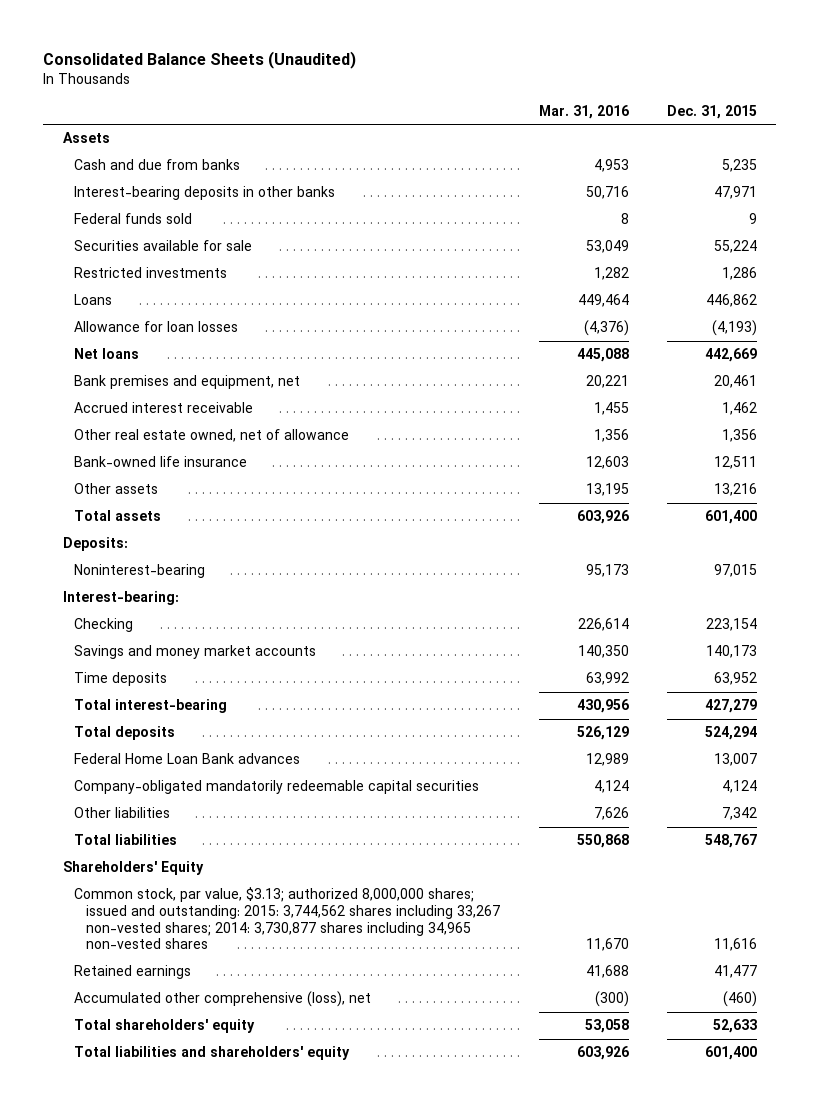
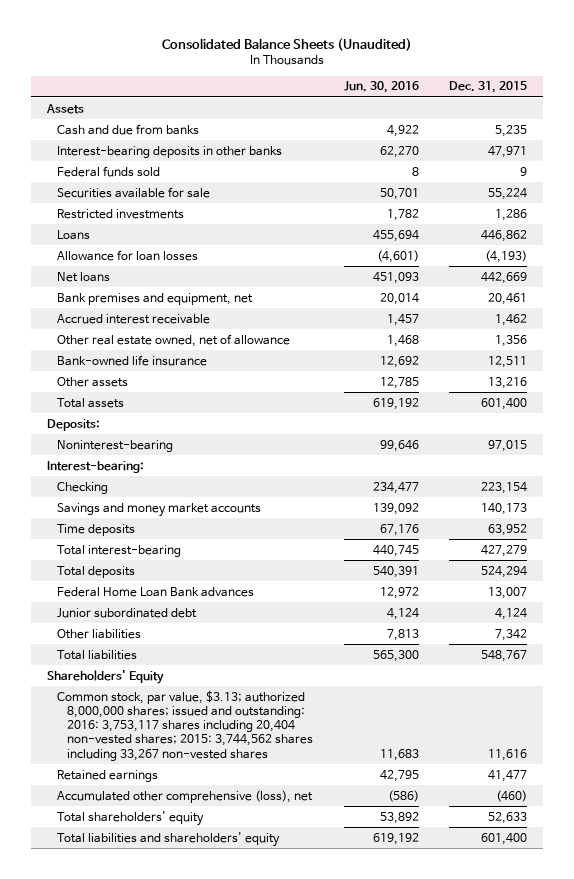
[538,104,629,119] Mar. 31, 2016 -> none
none -> [343,81,419,94] Jun. 30, 2016
[74,780,480,795] Company-obligated mandatorily redeemable capital securities -> [56,607,197,618] Junior subordinated debt
[74,887,501,950] Common stock, par value, $3.13; authorized 8,000,000 shares; issued and outstanding: 2015: 3,744,562 shares including 33,267 non-vested shares; 2014: 3,730,877 shares including 34,965 non-vested shares -> [56,690,314,761] Common stock, par value, $3.13; authorized 8,000,000 shares; issued and outstanding: 2016: 3,753,117 shares including 20,404 non-vested shares; 2015: 3,744,562 shares including 33,267 non-vested shares

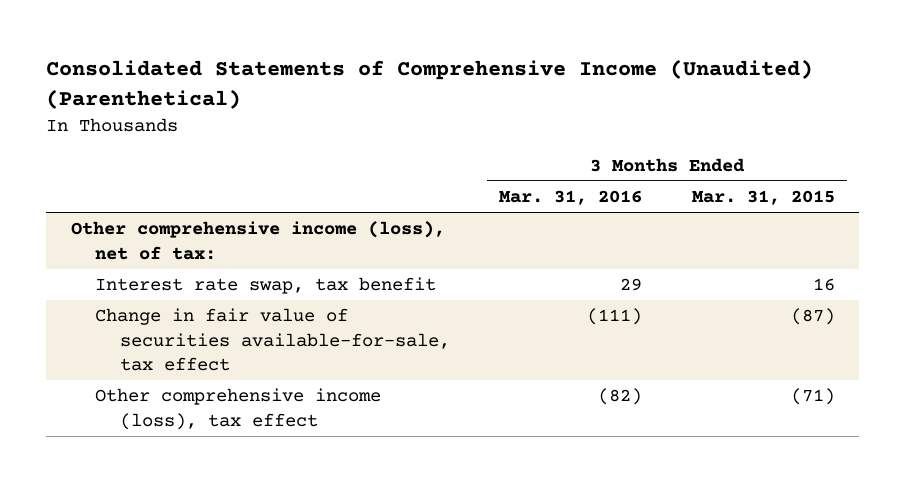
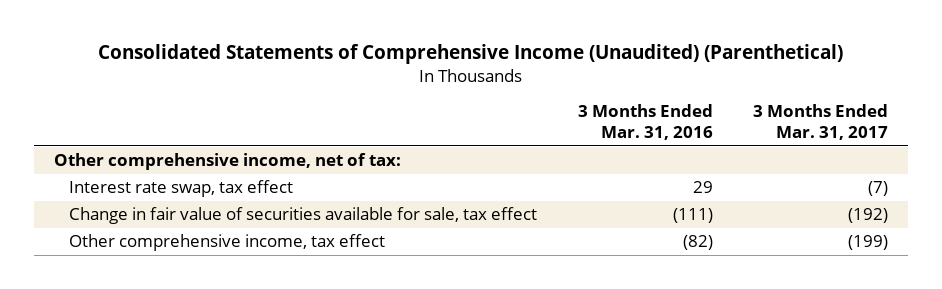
[691,190,835,206] Mar. 31, 2015 -> none
none -> [752,104,888,141] 3 Months Ended Mar. 31, 2017
[70,221,445,260] Other comprehensive income (loss), net of tax: -> [53,153,401,171] Other comprehensive income, net of tax:
[95,277,437,295] Interest rate swap, tax benefit -> [69,180,294,198] Interest rate swap, tax effect
[95,308,451,372] Change in fair value of securities available-for-sale, tax effect -> [69,207,538,225] Change in fair value of securities available for sale, tax effect
[95,388,382,430] Other comprehensive income (loss), tax effect -> [69,234,386,252] Other comprehensive income, tax effect

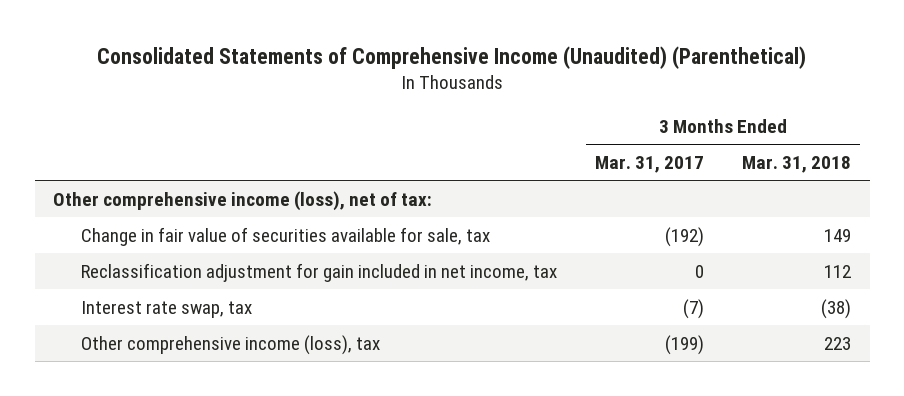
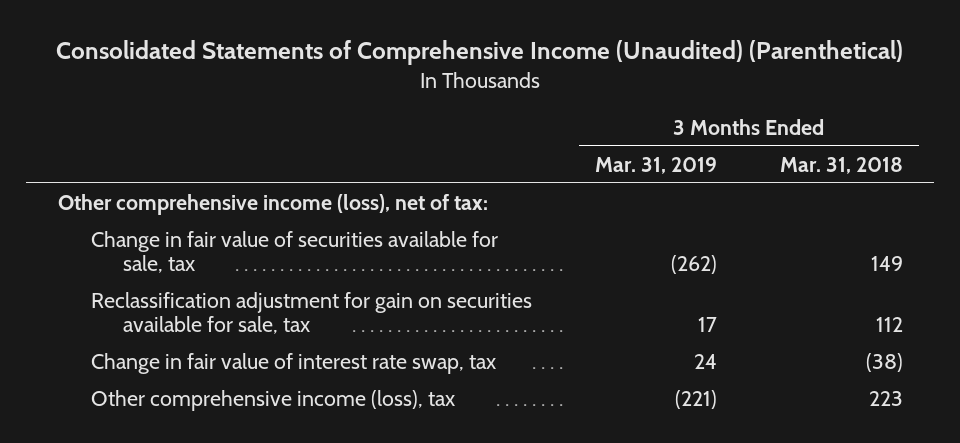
[595,155,705,173] Mar. 31, 2017 -> none
none -> [594,156,717,174] Mar. 31, 2019
[81,300,253,318] Interest rate swap, tax -> none
[81,262,558,282] Reclassification adjustment for gain included in net income, tax -> [90,291,532,335] Reclassification adjustment for gain on securities available for sale, tax
none -> [90,352,496,374] Change in fair value of interest rate swap, tax

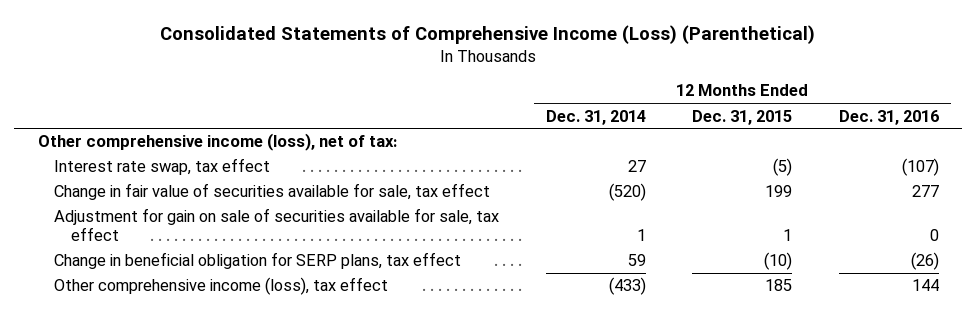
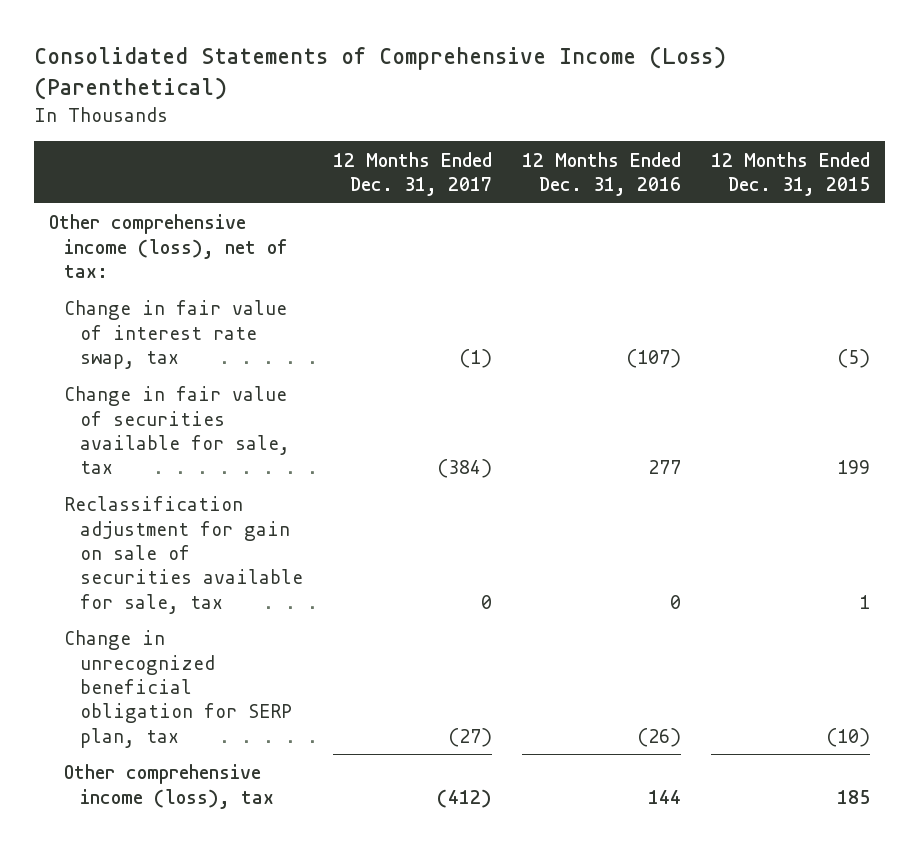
[545,109,646,125] Dec. 31, 2014 -> none
none -> [332,151,492,196] 12 Months Ended Dec. 31, 2017
[54,158,271,176] Interest rate swap, tax effect -> [64,300,288,369] Change in fair value of interest rate swap, tax
[54,183,491,201] Change in fair value of securities available for sale, tax effect -> [64,386,290,475] Change in fair value of securities available for sale, tax
[54,208,500,242] Adjustment for gain on sale of securities available for sale, tax effect -> [64,496,303,614] Reclassification adjustment for gain on sale of securities available for sale, tax
[54,252,462,270] Change in beneficial obligation for SERP plans, tax effect -> [64,630,292,748] Change in unrecognized beneficial obligation for SERP plan, tax
[54,277,389,296] Other comprehensive income (loss), tax effect -> [64,764,274,809] Other comprehensive income (loss), tax

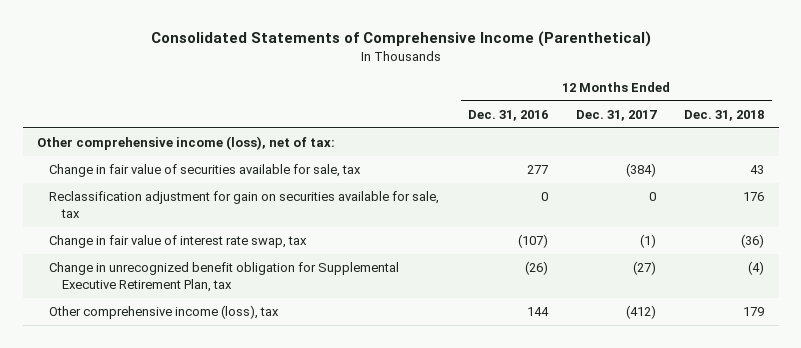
[33,46,726,100] Consolidated Statements of Comprehensive Income (Loss) (Parenthetical) -> [150,31,651,48] Consolidated Statements of Comprehensive Income (Parenthetical)
[711,151,871,196] 12 Months Ended Dec. 31, 2015 -> none
none -> [684,109,765,121] Dec. 31, 2018
[64,496,303,614] Reclassification adjustment for gain on sale of securities available for sale, tax -> [49,191,440,218] Reclassification adjustment for gain on securities available for sale, tax
[64,300,288,369] Change in fair value of interest rate swap, tax -> [49,235,308,249] Change in fair value of interest rate swap, tax
[64,630,292,748] Change in unrecognized beneficial obligation for SERP plan, tax -> [49,262,400,292] Change in unrecognized benefit obligation for Supplemental Executive Retirement Plan, tax

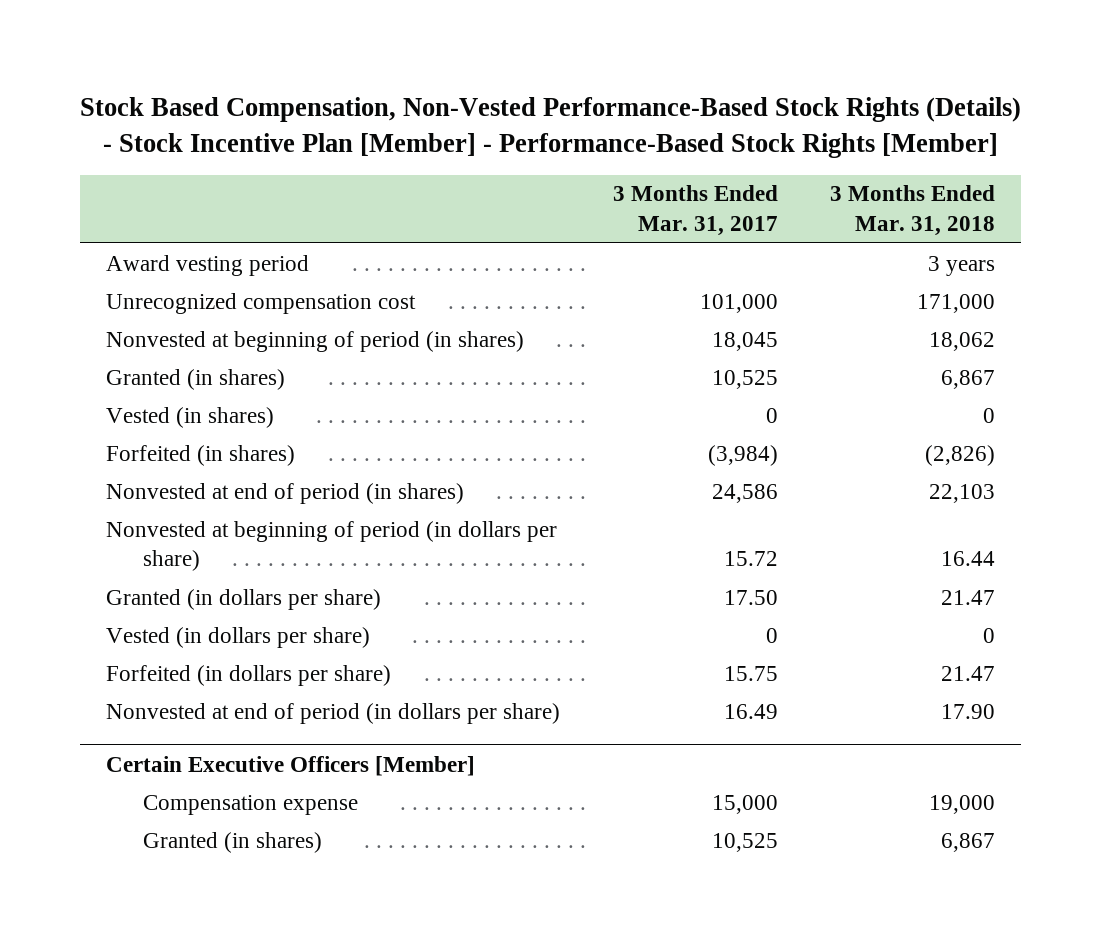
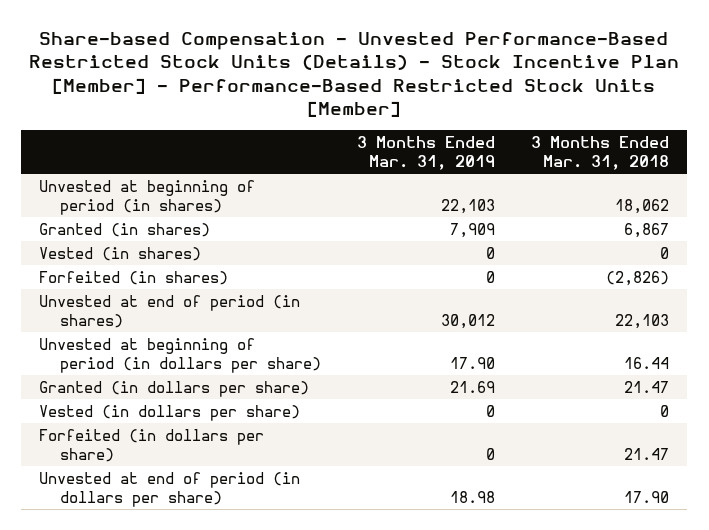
[79,96,1021,158] Stock Based Compensation, Non-Vested Performance-Based Stock Rights (Details) - Stock Incentive Plan [Member] - Performance-Based Stock Rights [Member] -> [29,31,680,118] Share-based Compensation - Unvested Performance-Based Restricted Stock Units (Details) - Stock Incentive Plan [Member] - Performance-Based Restricted Stock Units [Member]
[612,185,778,237] 3 Months Ended Mar. 31, 2017 -> none
none -> [357,136,496,170] 3 Months Ended Mar. 31, 2019
[106,254,310,276] Award vesting period -> none
[106,292,417,314] Unrecognized compensation cost -> none
[106,330,525,352] Nonvested at beginning of period (in shares) -> [39,179,256,215] Unvested at beginning of period (in shares)
[106,482,465,504] Nonvested at end of period (in shares) -> [39,294,301,328] Unvested at end of period (in shares)
[106,520,558,572] Nonvested at beginning of period (in dollars per share) -> [39,337,322,373] Unvested at beginning of period (in dollars per share)
[106,755,476,776] Certain Executive Officers [Member] -> none
[143,794,359,815] Compensation expense -> none
[143,831,323,853] Granted (in shares) -> none
[106,702,561,724] Nonvested at end of period (in dollars per share) -> [39,471,301,507] Unvested at end of period (in dollars per share)

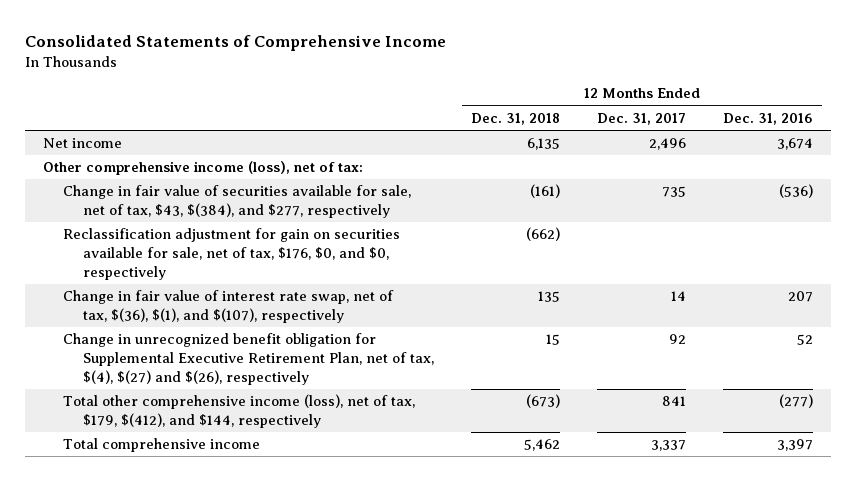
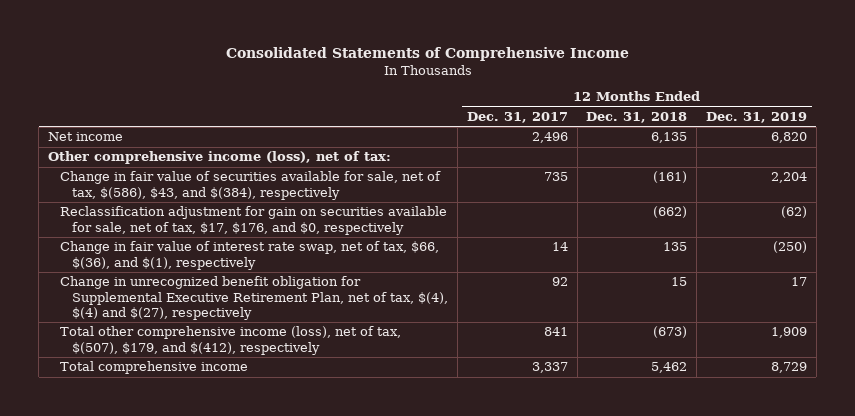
[722,112,813,125] Dec. 31, 2016 -> none
none -> [706,112,808,124] Dec. 31, 2019
[63,185,412,218] Change in fair value of securities available for sale, net of tax, $43, $(384), and $277, respectively -> [59,171,441,200] Change in fair value of securities available for sale, net of tax, $(586), $43, and $(384), respectively
[63,228,401,280] Reclassification adjustment for gain on securities available for sale, net of tax, $176, $0, and $0, respectively -> [59,206,447,235] Reclassification adjustment for gain on securities available for sale, net of tax, $17, $176, and $0, respectively
[63,290,395,323] Change in fair value of interest rate swap, net of tax, $(36), $(1), and $(107), respectively -> [59,241,439,270] Change in fair value of interest rate swap, net of tax, $66, $(36), and $(1), respectively
[63,333,435,385] Change in unrecognized benefit obligation for Supplemental Executive Retirement Plan, net of tax, $(4), $(27) and $(26), respectively -> [59,276,448,320] Change in unrecognized benefit obligation for Supplemental Executive Retirement Plan, net of tax, $(4), $(4) and $(27), respectively
[63,394,416,428] Total other comprehensive income (loss), net of tax, $179, $(412), and $144, respectively -> [59,326,401,355] Total other comprehensive income (loss), net of tax, $(507), $179, and $(412), respectively

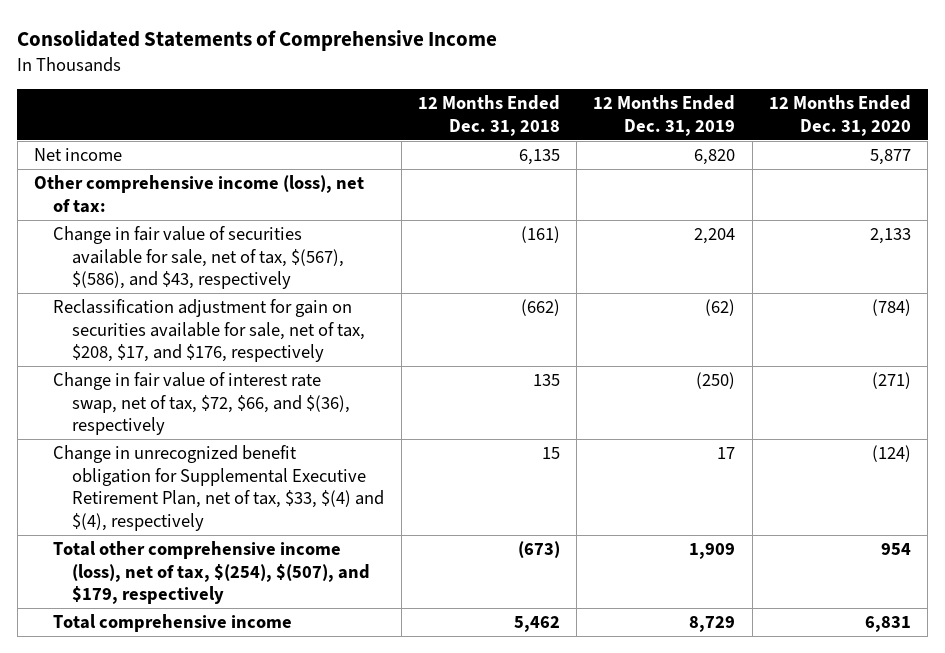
[466,112,568,124] Dec. 31, 2017 -> none
none -> [768,95,911,136] 12 Months Ended Dec. 31, 2020
[59,171,441,200] Change in fair value of securities available for sale, net of tax, $(586), $43, and $(384), respectively -> [53,226,345,290] Change in fair value of securities available for sale, net of tax, $(567), $(586), and $43, respectively
[59,206,447,235] Reclassification adjustment for gain on securities available for sale, net of tax, $17, $176, and $0, respectively -> [53,299,366,363] Reclassification adjustment for gain on securities available for sale, net of tax, $208, $17, and $176, respectively
[59,241,439,270] Change in fair value of interest rate swap, net of tax, $66, $(36), and $(1), respectively -> [53,372,351,436] Change in fair value of interest rate swap, net of tax, $72, $66, and $(36), respectively
[59,276,448,320] Change in unrecognized benefit obligation for Supplemental Executive Retirement Plan, net of tax, $(4), $(4) and $(27), respectively -> [53,445,385,531] Change in unrecognized benefit obligation for Supplemental Executive Retirement Plan, net of tax, $33, $(4) and $(4), respectively
[59,326,401,355] Total other comprehensive income (loss), net of tax, $(507), $179, and $(412), respectively -> [53,541,371,605] Total other comprehensive income (loss), net of tax, $(254), $(507), and $179, respectively

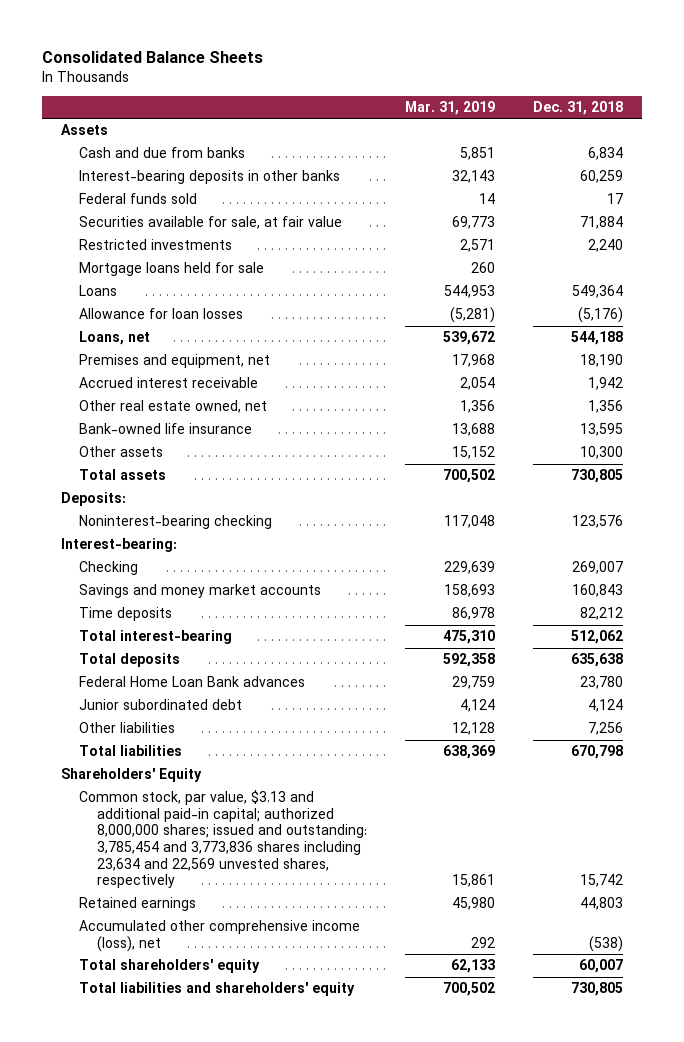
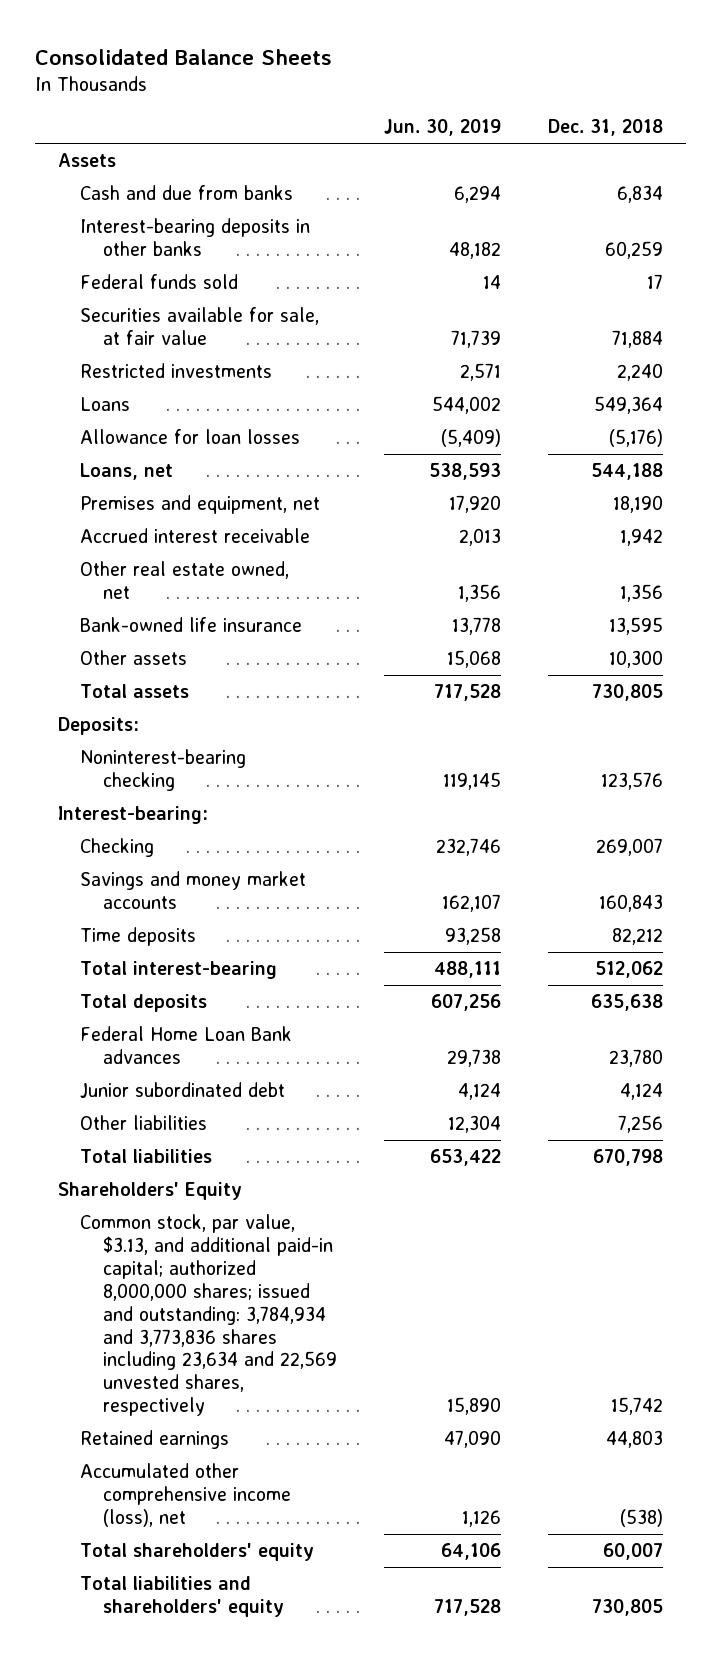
[405,101,496,116] Mar. 31, 2019 -> none
none -> [383,119,501,137] Jun. 30, 2019
[78,262,264,277] Mortgage loans held for sale -> none
[78,790,368,889] Common stock, par value, $3.13 and additional paid-in capital; authorized 8,000,000 shares; issued and outstanding: 3,785,454 and 3,773,836 shares including 23,634 and 22,569 unvested shares, respectively -> [80,1214,338,1417] Common stock, par value, $3.13, and additional paid-in capital; authorized 8,000,000 shares; issued and outstanding: 3,784,934 and 3,773,836 shares including 23,634 and 22,569 unvested shares, respectively

